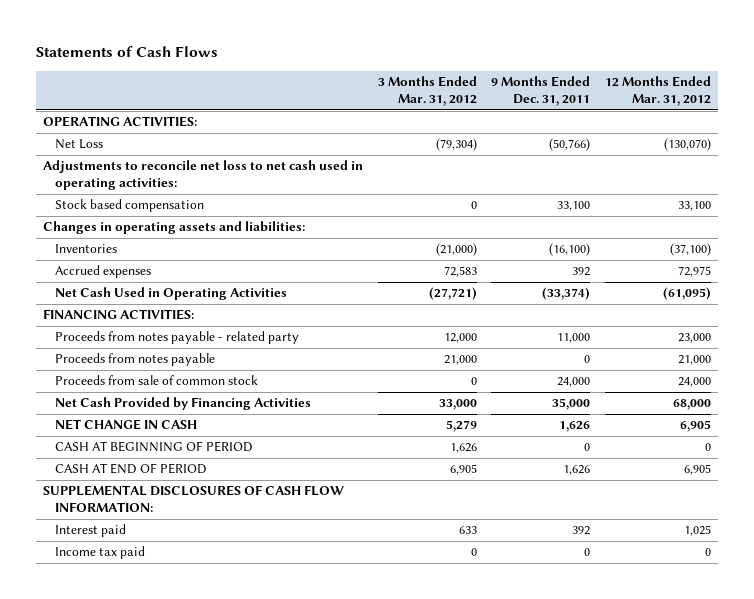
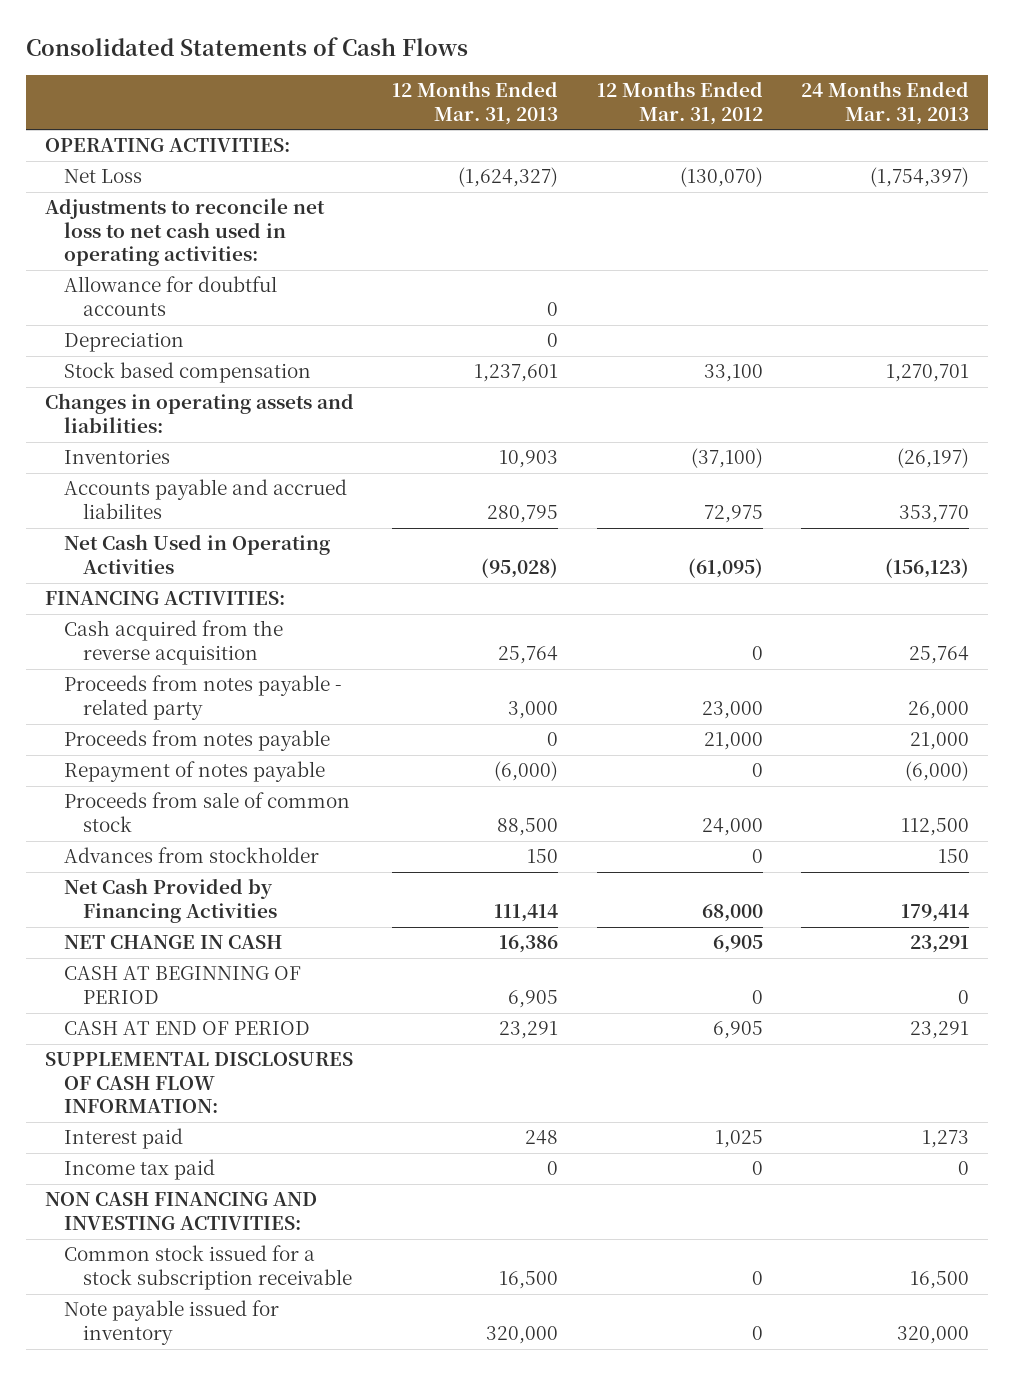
[36,46,219,58] Statements of Cash Flows -> [26,36,469,56] Consolidated Statements of Cash Flows
[377,76,477,107] 3 Months Ended Mar. 31, 2012 -> none
[491,76,591,107] 9 Months Ended Dec. 31, 2011 -> none
none -> [392,81,559,125] 12 Months Ended Mar. 31, 2013
none -> [800,81,969,125] 24 Months Ended Mar. 31, 2013
none -> [64,276,278,316] Allowance for doubtful accounts
none -> [64,332,185,353] Depreciation
[54,265,151,279] Accrued expenses -> [64,479,348,519] Accounts payable and accrued liabilites
none -> [64,620,284,665] Cash acquired from the reverse acquisition
none -> [64,761,326,783] Repayment of notes payable
none -> [64,847,320,864] Advances from stockholder
none -> [45,1192,318,1230] NON CASH FINANCING AND INVESTING ACTIVITIES:
none -> [64,1245,353,1290] Common stock issued for a stock subscription receivable
none -> [64,1300,280,1345] Note payable issued for inventory

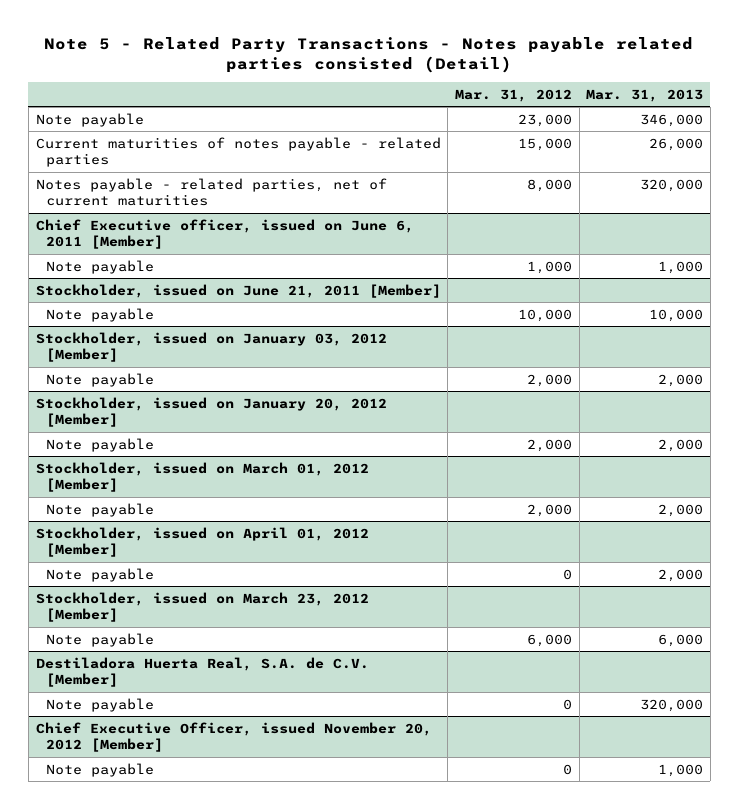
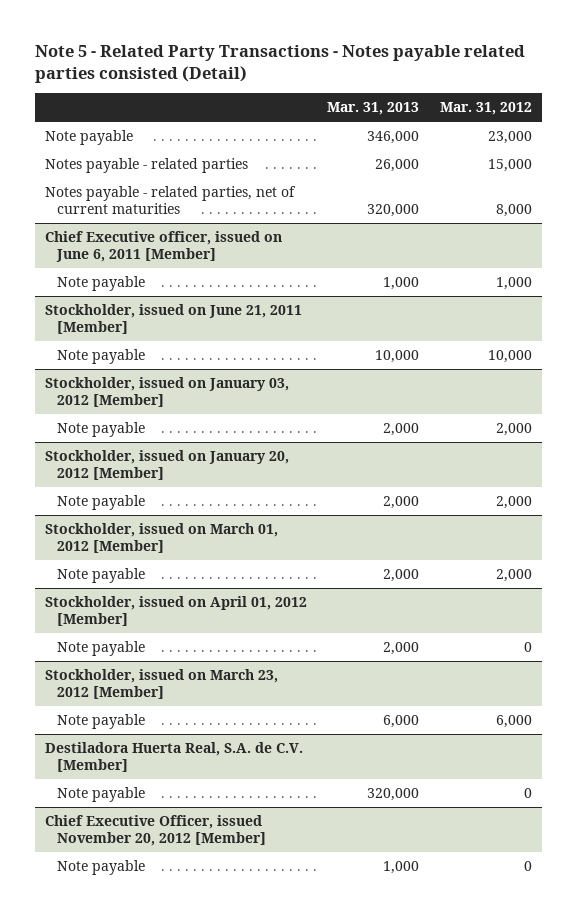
[35,136,441,168] Current maturities of notes payable - related parties -> [44,158,248,174] Notes payable - related parties

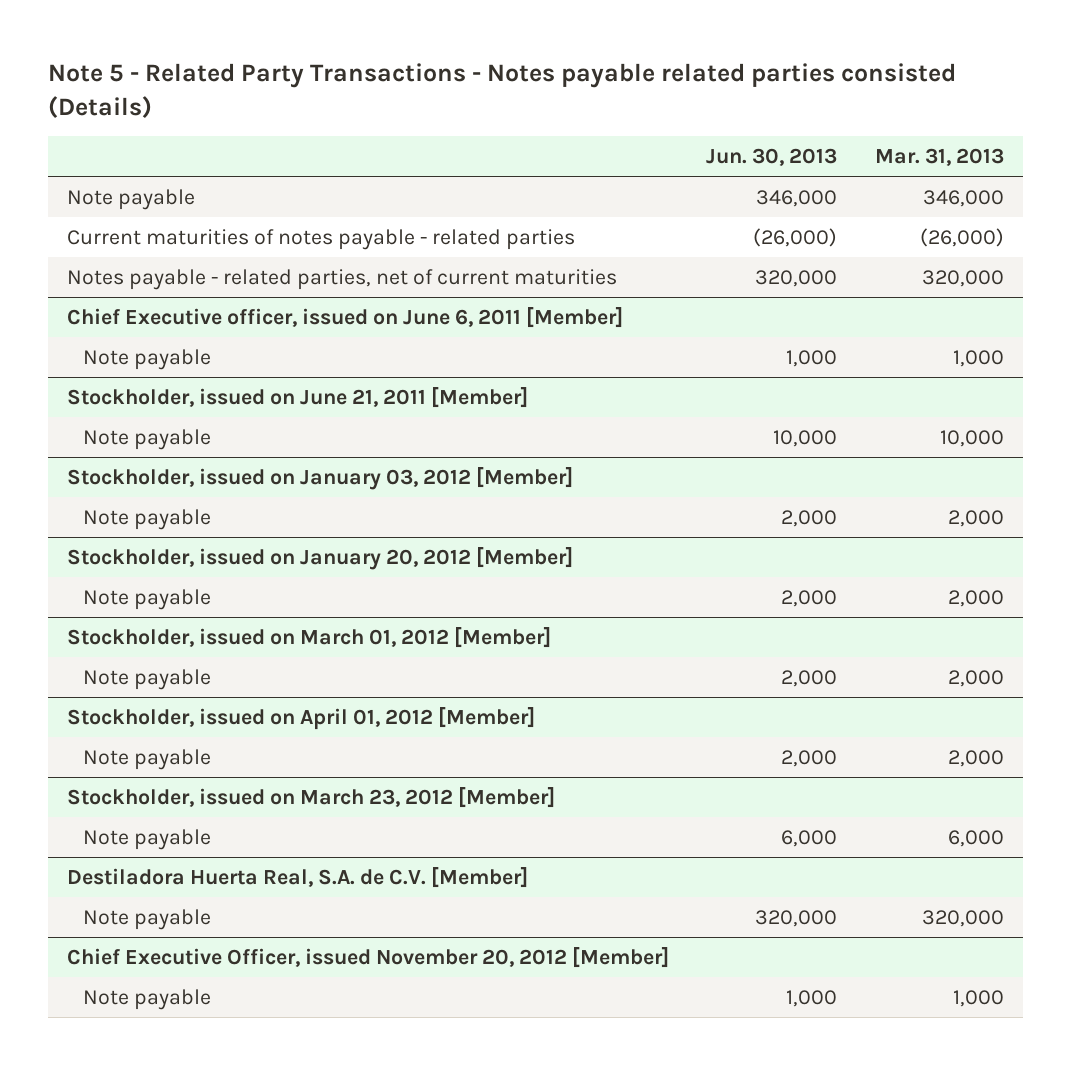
[34,44,525,83] Note 5 - Related Party Transactions - Notes payable related parties consisted (Detail) -> [47,63,956,118] Note 5 - Related Party Transactions - Notes payable related parties consisted (Details)
[439,102,532,116] Mar. 31, 2012 -> none
none -> [706,148,838,167] Jun. 30, 2013
[44,158,248,174] Notes payable - related parties -> [66,228,575,250] Current maturities of notes payable - related parties
[375,159,420,173] 26,000 -> [920,227,1005,247] (26,000)

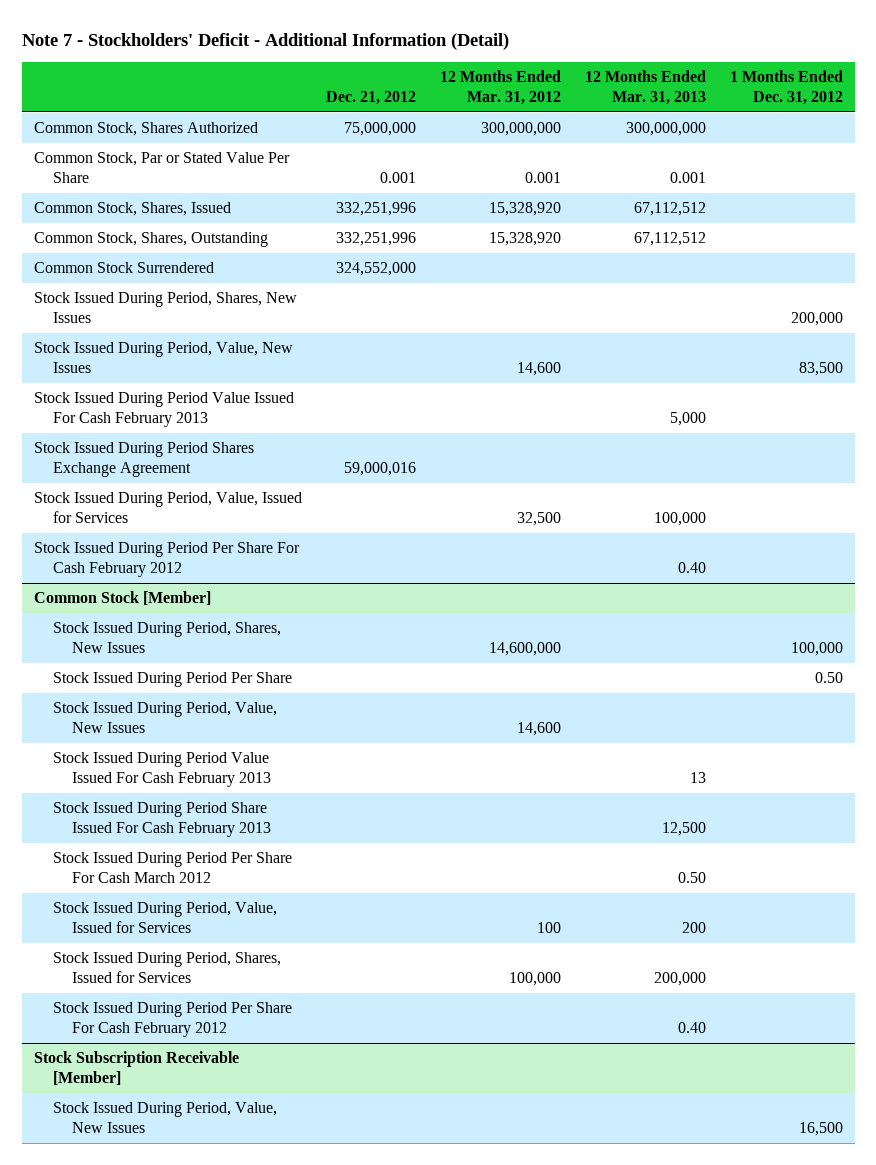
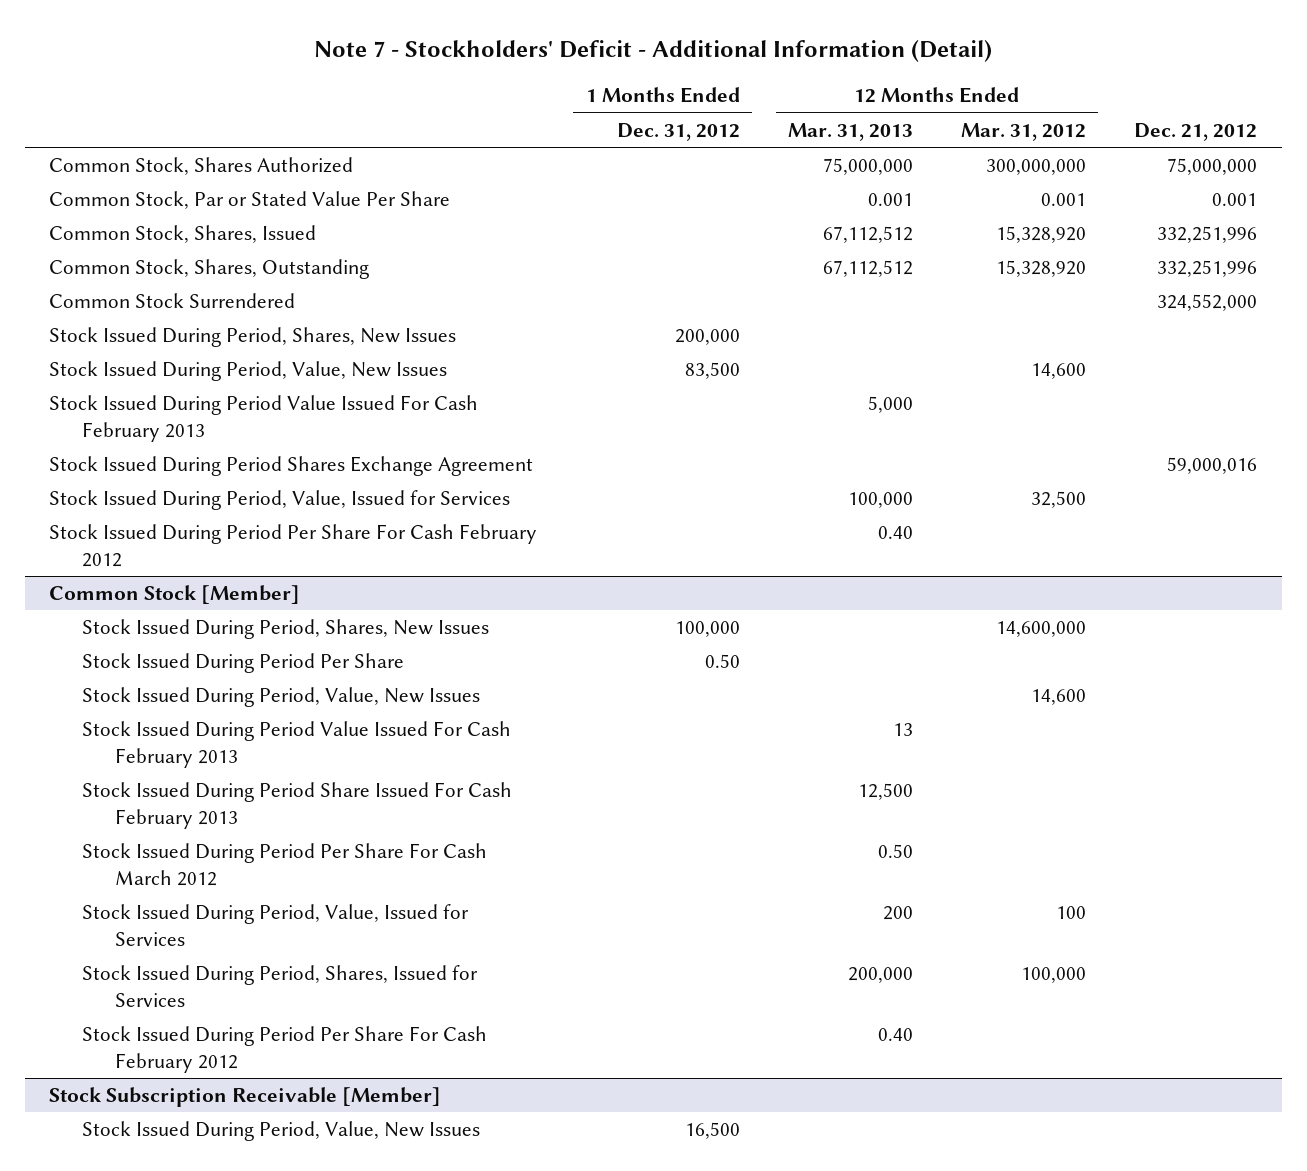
[625,122,706,137] 300,000,000 -> [822,158,913,176] 75,000,000

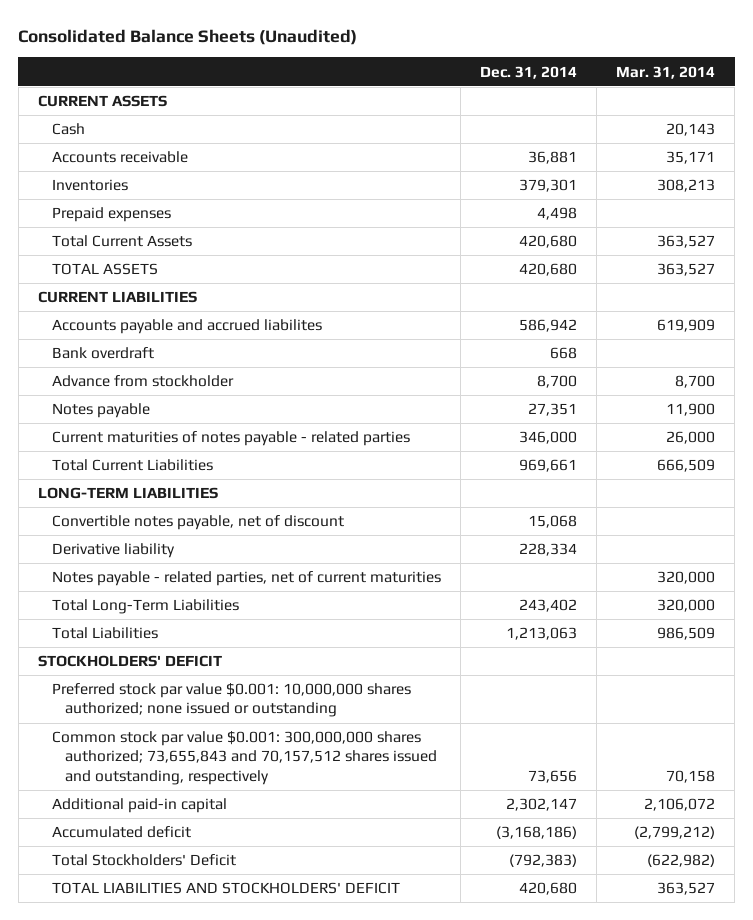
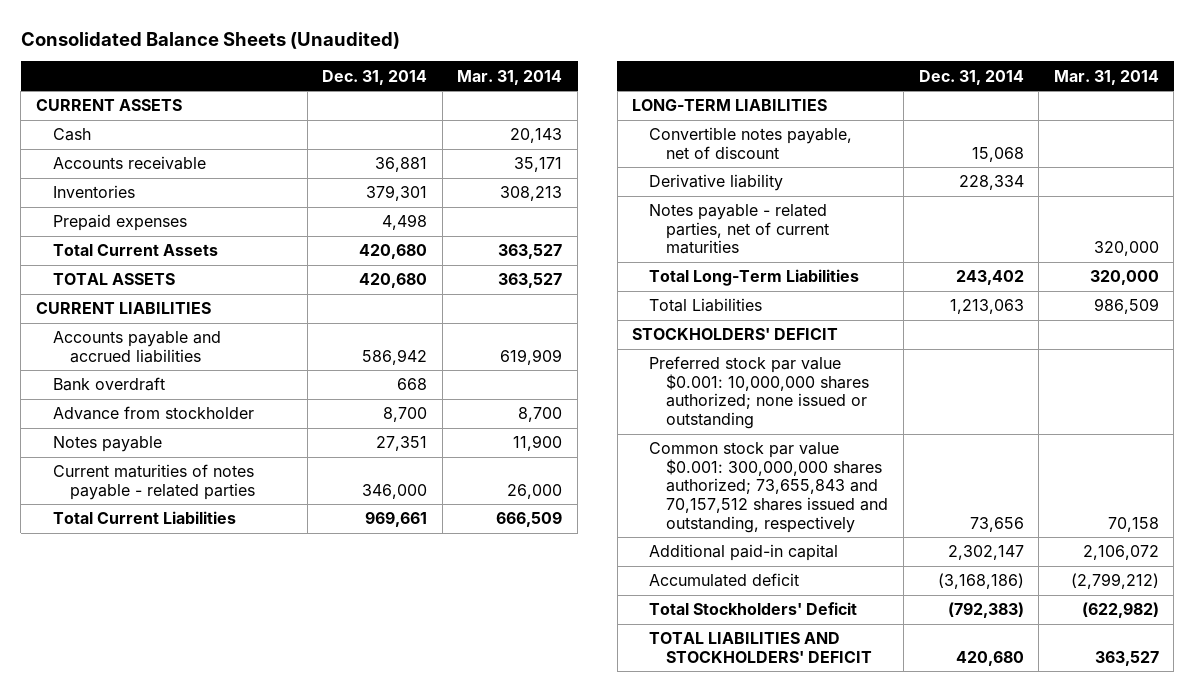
[51,319,322,335] Accounts payable and accrued liabilites -> [52,331,221,363] Accounts payable and accrued liabilities

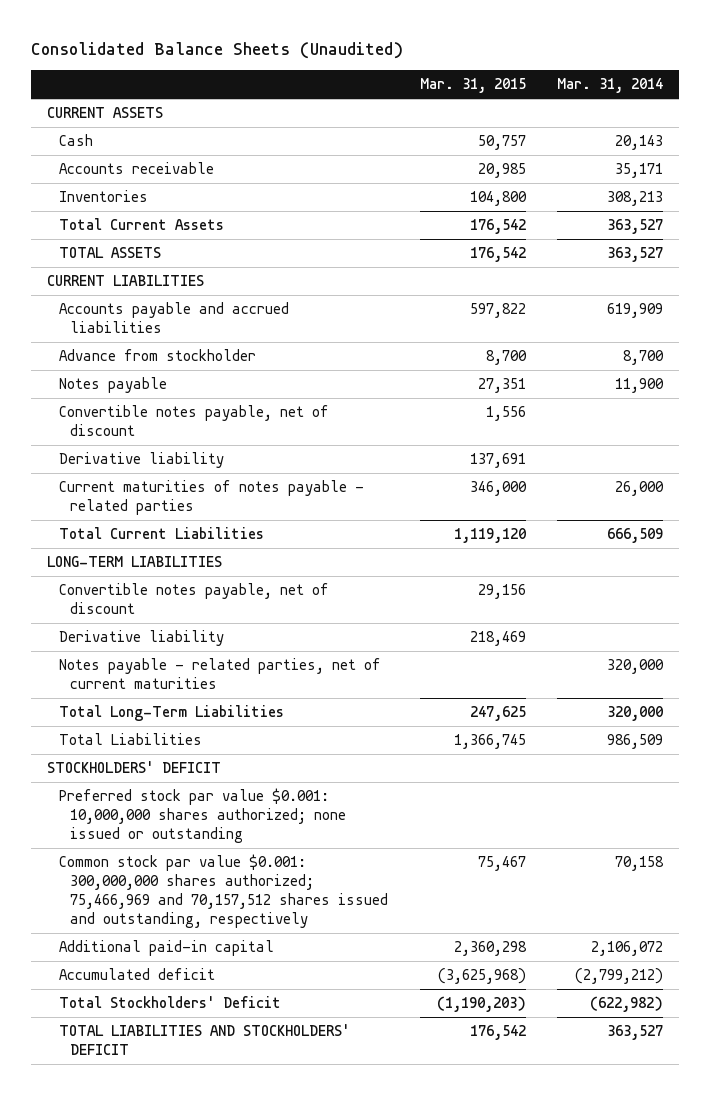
[322,69,428,85] Dec. 31, 2014 -> none
none -> [419,78,526,94] Mar. 31, 2015
[52,214,187,232] Prepaid expenses -> none
[52,377,165,392] Bank overdraft -> none
none -> [58,405,329,437] Convertible notes payable, net of discount
none -> [58,452,224,469] Derivative liability
[649,442,889,533] Common stock par value $0.001: 300,000,000 shares authorized; 73,655,843 and 70,157,512 shares issued and outstanding, respectively -> [58,854,389,928] Common stock par value $0.001: 300,000,000 shares authorized; 75,466,969 and 70,157,512 shares issued and outstanding, respectively

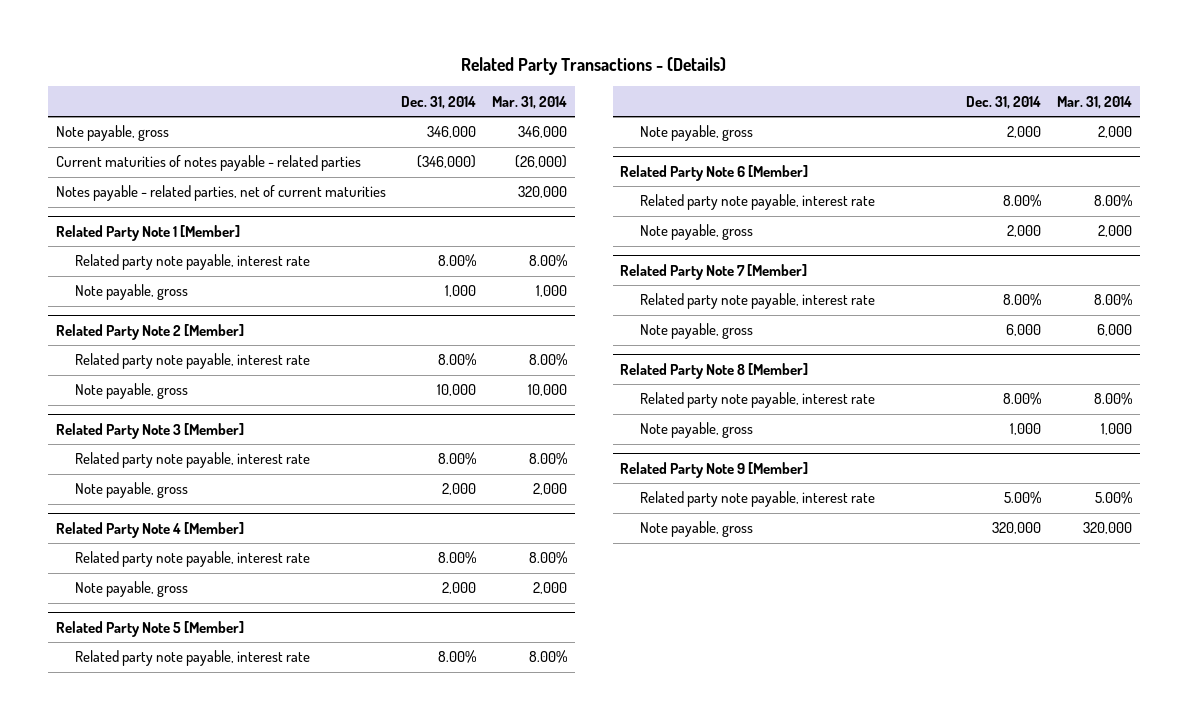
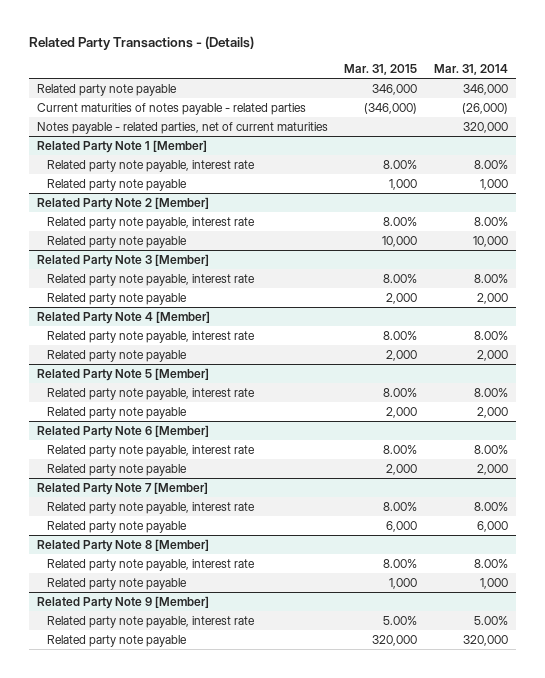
[401,95,477,109] Dec. 31, 2014 -> none
none -> [344,63,418,75] Mar. 31, 2015
[55,125,169,142] Note payable, gross -> [36,84,177,97] Related party note payable
[74,284,188,301] Note payable, gross -> none
none -> [46,179,187,192] Related party note payable
[74,383,188,400] Note payable, gross -> none
none -> [46,236,187,249] Related party note payable
[74,482,188,499] Note payable, gross -> none
none -> [46,293,187,306] Related party note payable
[74,581,188,598] Note payable, gross -> none
none -> [46,350,187,363] Related party note payable
[639,125,753,142] Note payable, gross -> none
none -> [46,407,187,420] Related party note payable
[639,224,753,241] Note payable, gross -> none
none -> [46,464,187,477] Related party note payable
[639,323,753,340] Note payable, gross -> none
none -> [46,521,187,534] Related party note payable
[639,422,753,439] Note payable, gross -> none
none -> [46,578,187,591] Related party note payable
[639,521,753,538] Note payable, gross -> none
none -> [46,635,187,648] Related party note payable

